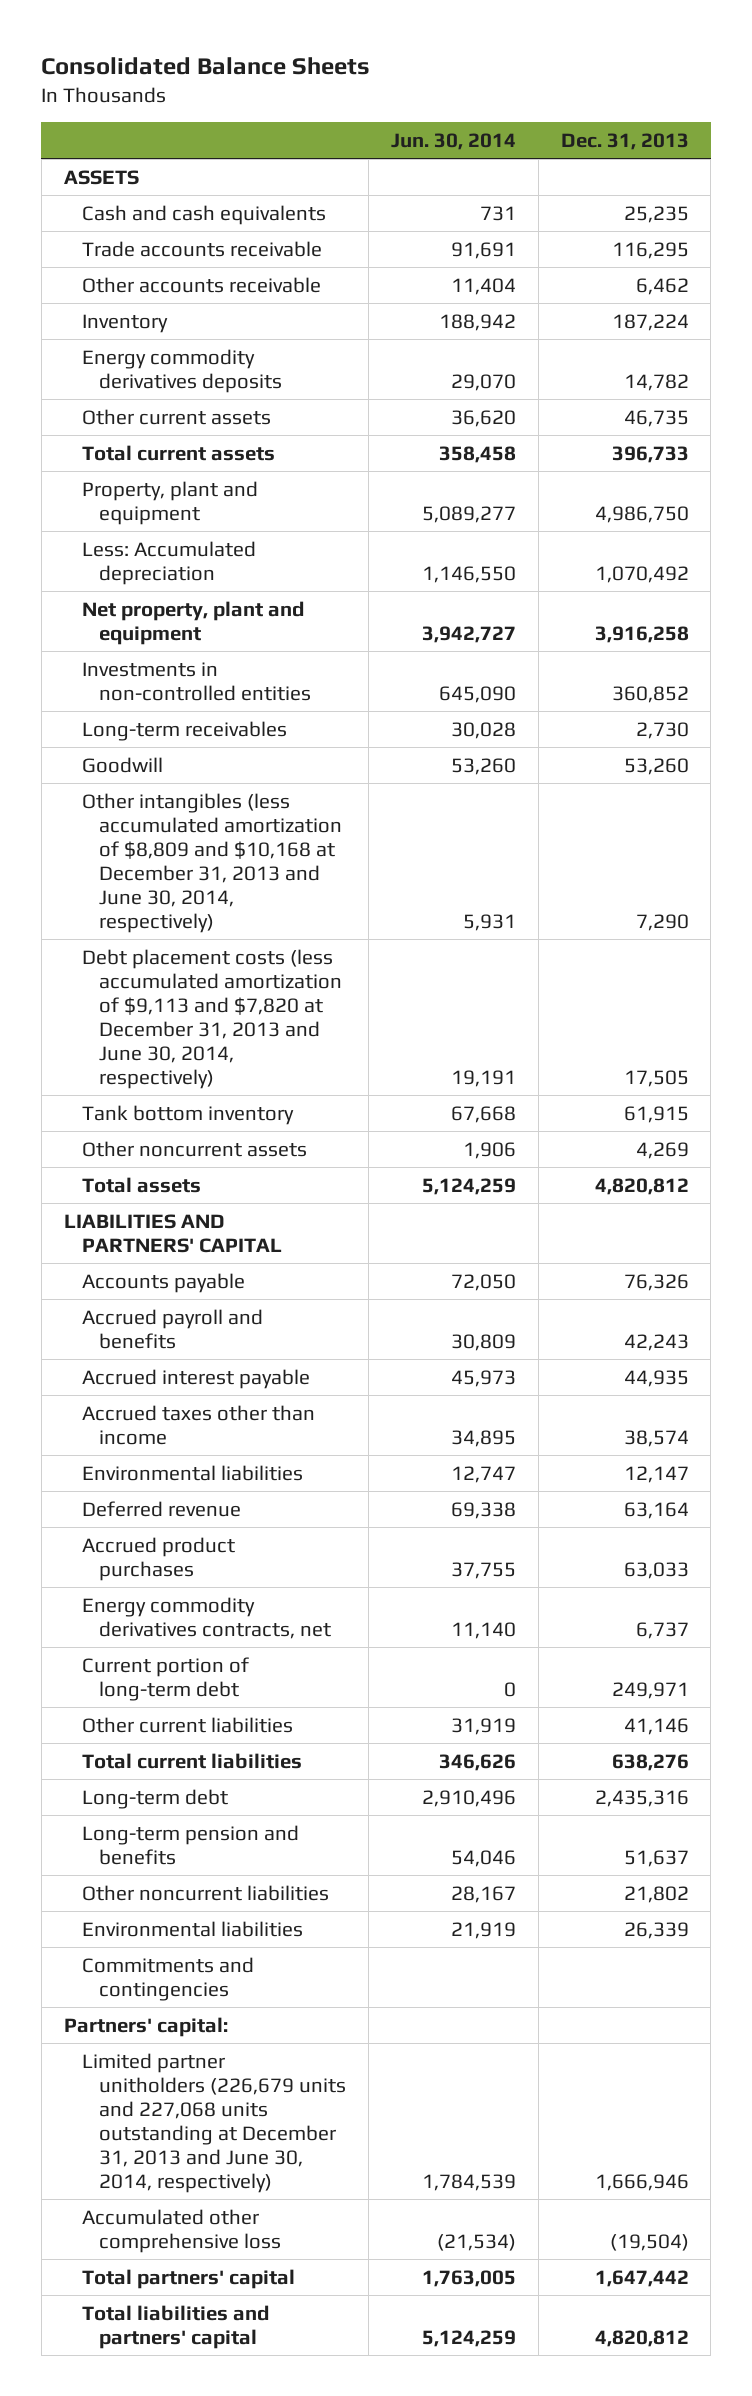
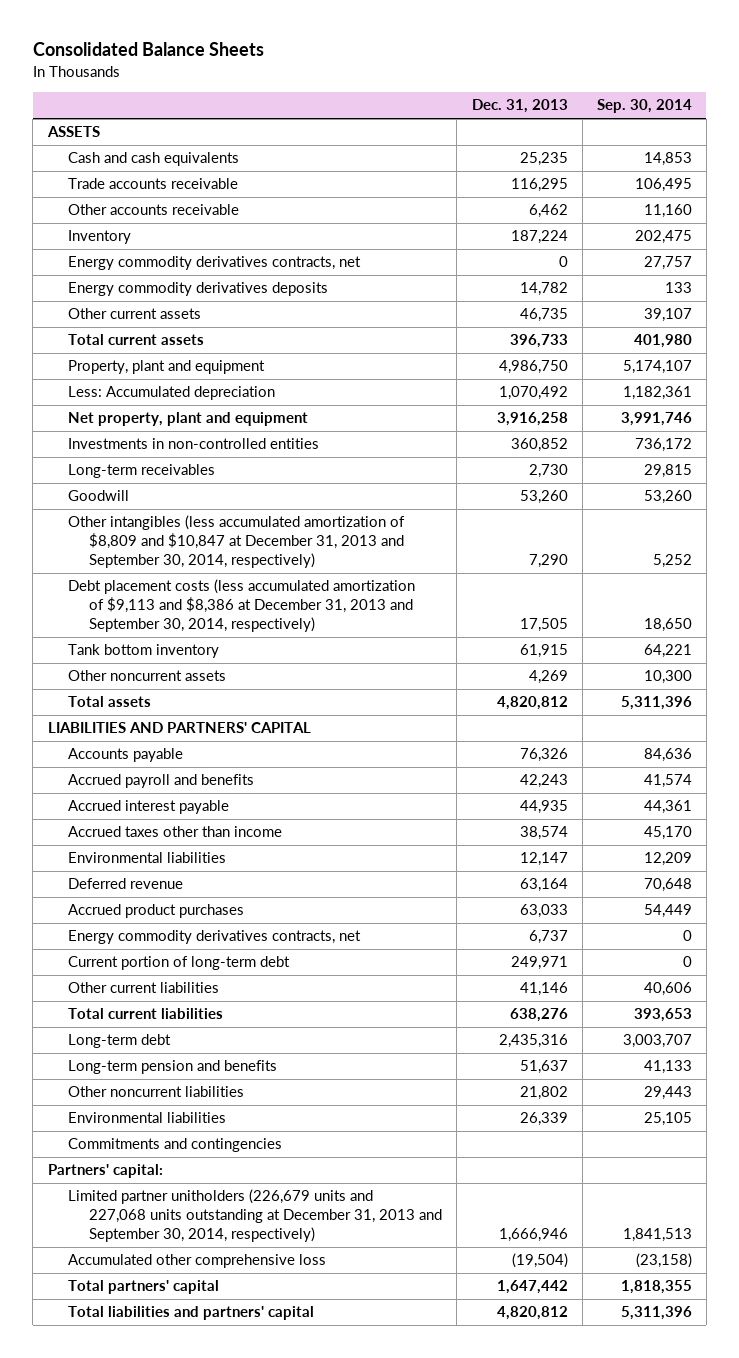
[390,132,516,150] Jun. 30, 2014 -> none
none -> [596,99,692,114] Sep. 30, 2014
none -> [68,256,362,271] Energy commodity derivatives contracts, net
[81,792,343,933] Other intangibles (less accumulated amortization of $8,809 and $10,168 at December 31, 2013 and June 30, 2014, respectively) -> [68,515,406,569] Other intangibles (less accumulated amortization of $8,809 and $10,847 at December 31, 2013 and September 30, 2014, respectively)
[81,948,343,1089] Debt placement costs (less accumulated amortization of $9,113 and $7,820 at December 31, 2013 and June 30, 2014, respectively) -> [68,579,416,633] Debt placement costs (less accumulated amortization of $9,113 and $8,386 at December 31, 2013 and September 30, 2014, respectively)
[81,2052,347,2193] Limited partner unitholders (226,679 units and 227,068 units outstanding at December 31, 2013 and June 30, 2014, respectively) -> [68,1189,443,1243] Limited partner unitholders (226,679 units and 227,068 units outstanding at December 31, 2013 and September 30, 2014, respectively)

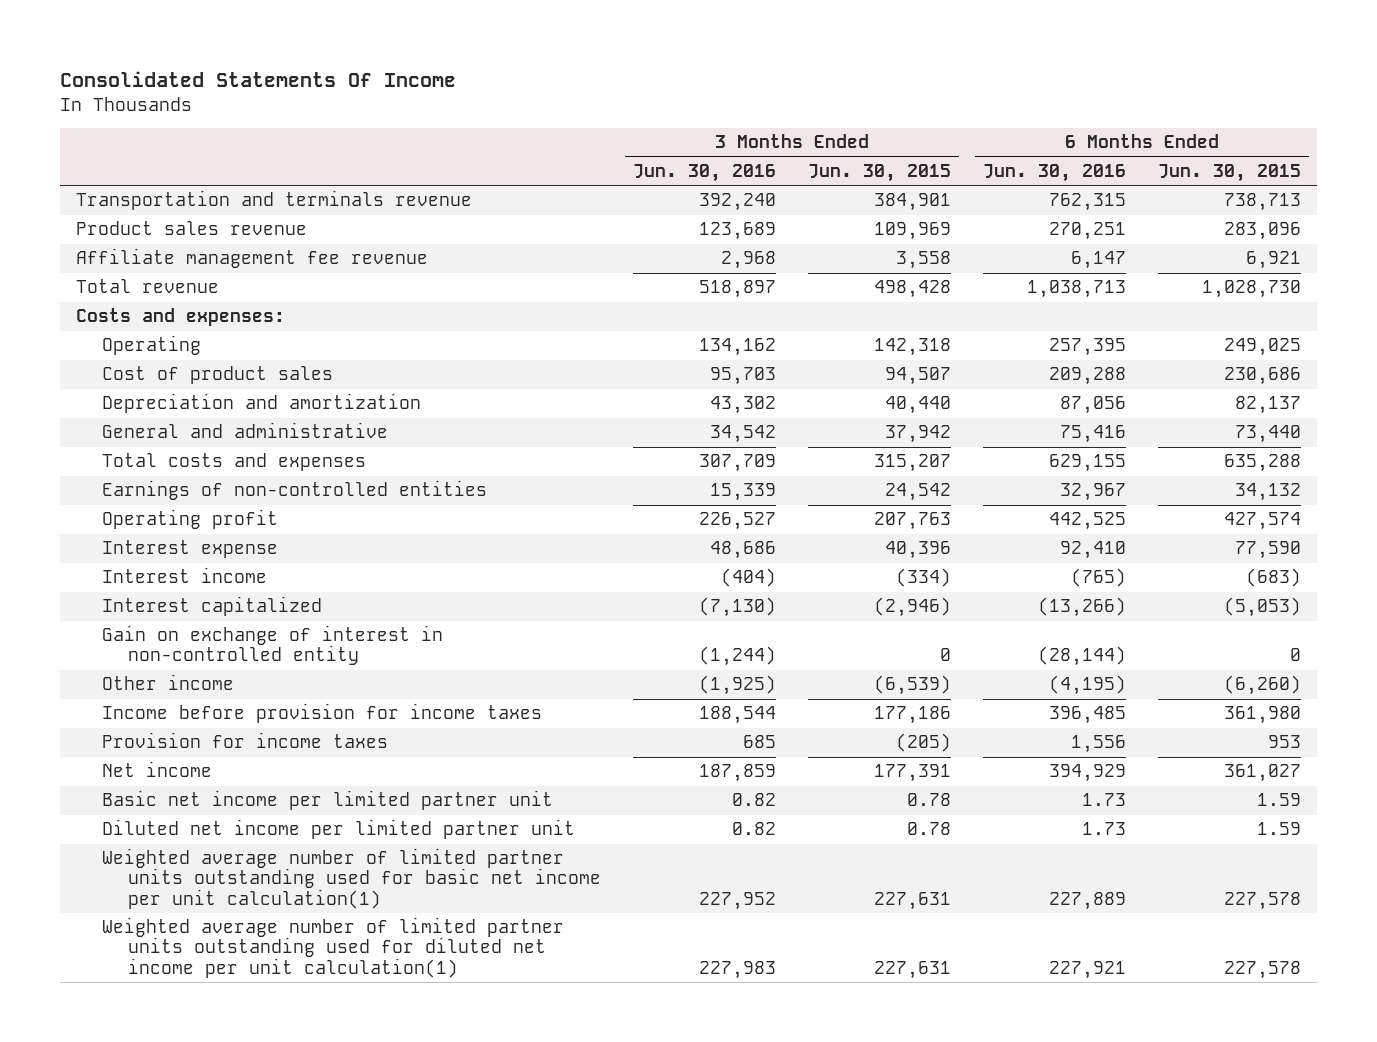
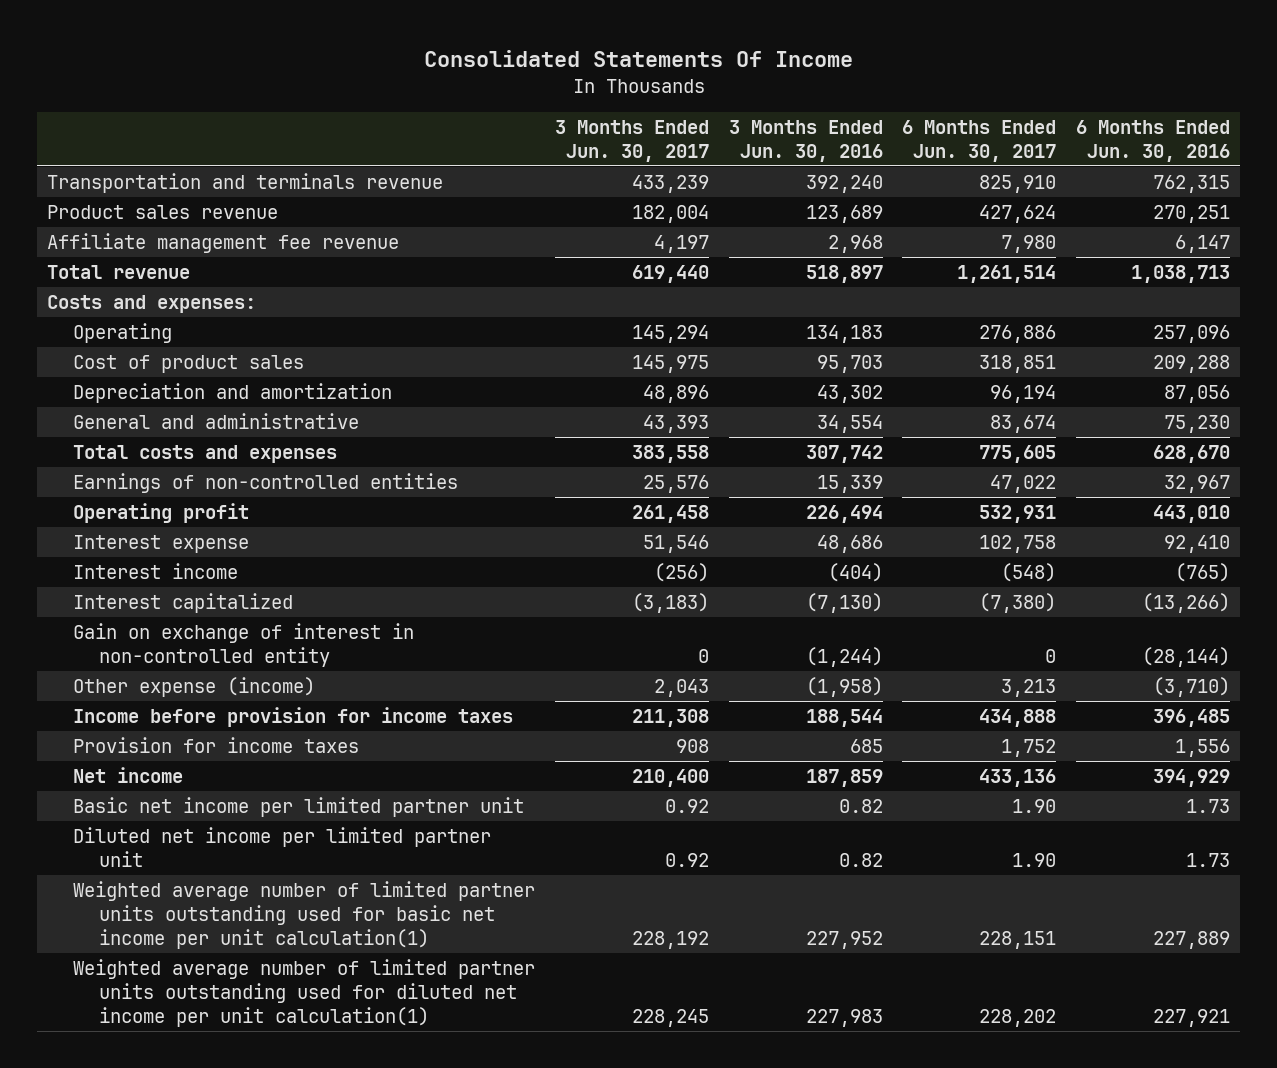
[807,164,951,183] Jun. 30, 2015 -> none
[1157,164,1301,183] Jun. 30, 2015 -> none
none -> [554,119,709,163] 3 Months Ended Jun. 30, 2017
none -> [902,119,1057,163] 6 Months Ended Jun. 30, 2017
[699,338,777,357] 134,162 -> [805,324,883,343] 134,183
[1048,338,1126,357] 257,395 -> [1152,324,1230,343] 257,096
[710,425,777,444] 34,542 -> [816,414,883,433] 34,554
[1059,425,1126,444] 75,416 -> [1163,414,1230,433] 75,230
[699,454,777,473] 307,709 -> [805,444,883,463] 307,742
[1048,454,1126,473] 629,155 -> [1152,444,1230,463] 628,670
[699,512,777,531] 226,527 -> [805,504,883,523] 226,494
[1048,512,1126,531] 442,525 -> [1152,504,1230,523] 443,010
[102,674,235,691] Other income -> [73,676,316,697] Other expense (income)
[699,675,777,696] (1,925) -> [805,676,883,697] (1,958)
[1048,675,1126,696] (4,195) -> [1152,676,1230,697] (3,710)

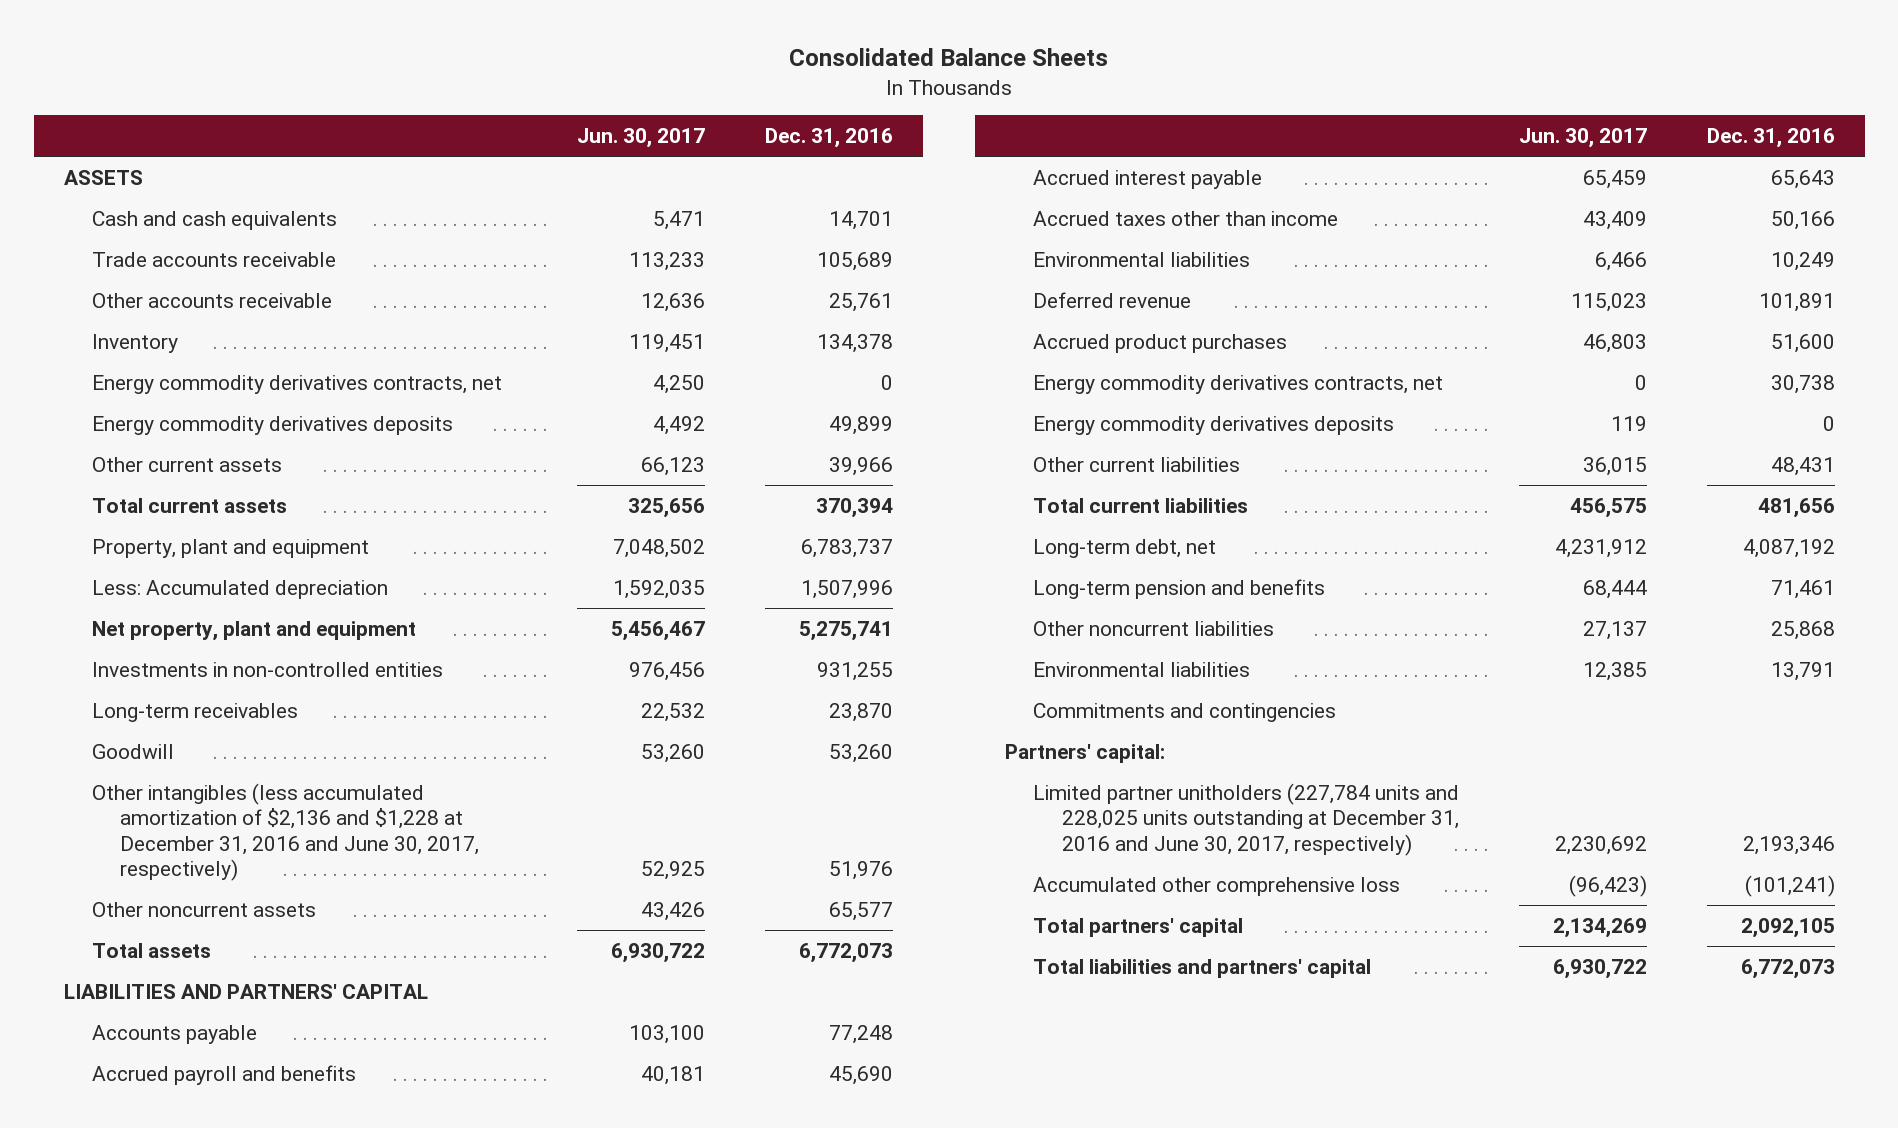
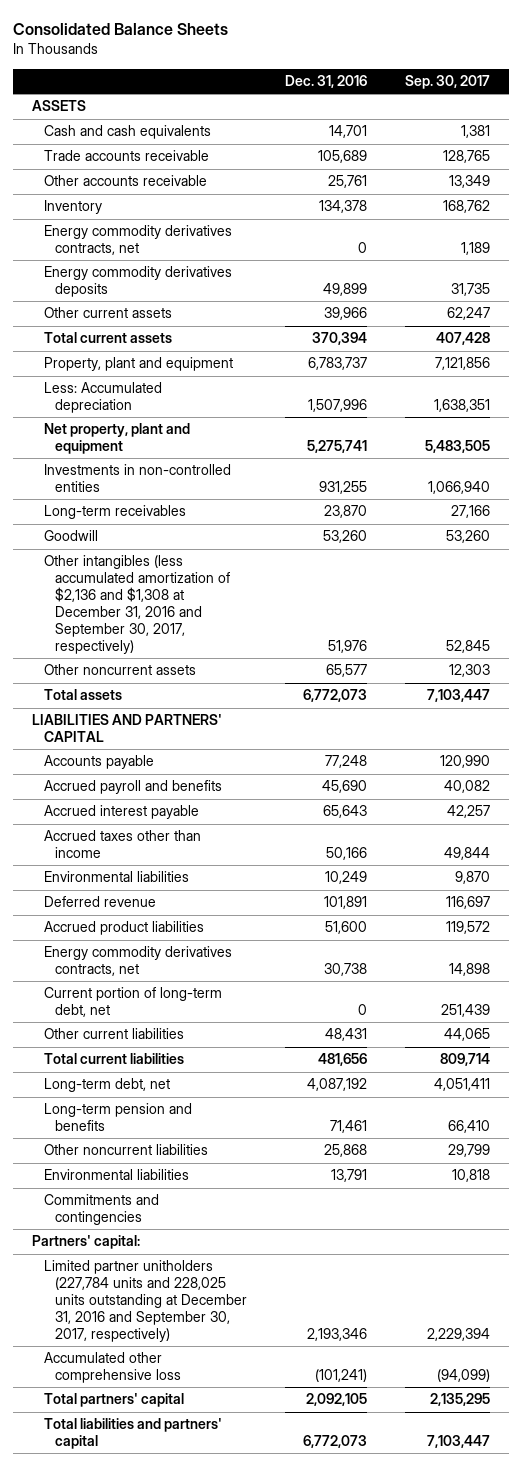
[577,128,706,149] Jun. 30, 2017 -> none
none -> [404,74,490,89] Sep. 30, 2017
[91,782,479,882] Other intangibles (less accumulated amortization of $2,136 and $1,228 at December 31, 2016 and June 30, 2017, respectively) -> [43,555,231,654] Other intangibles (less accumulated amortization of $2,136 and $1,308 at December 31, 2016 and September 30, 2017, respectively)
[1033,333,1288,353] Accrued product purchases -> [43,921,204,936] Accrued product liabilities
[1033,415,1395,435] Energy commodity derivatives deposits -> none
none -> [43,987,222,1018] Current portion of long-term debt, net
[1033,782,1460,856] Limited partner unitholders (227,784 units and 228,025 units outstanding at December 31, 2016 and June 30, 2017, respectively) -> [43,1260,248,1342] Limited partner unitholders (227,784 units and 228,025 units outstanding at December 31, 2016 and September 30, 2017, respectively)

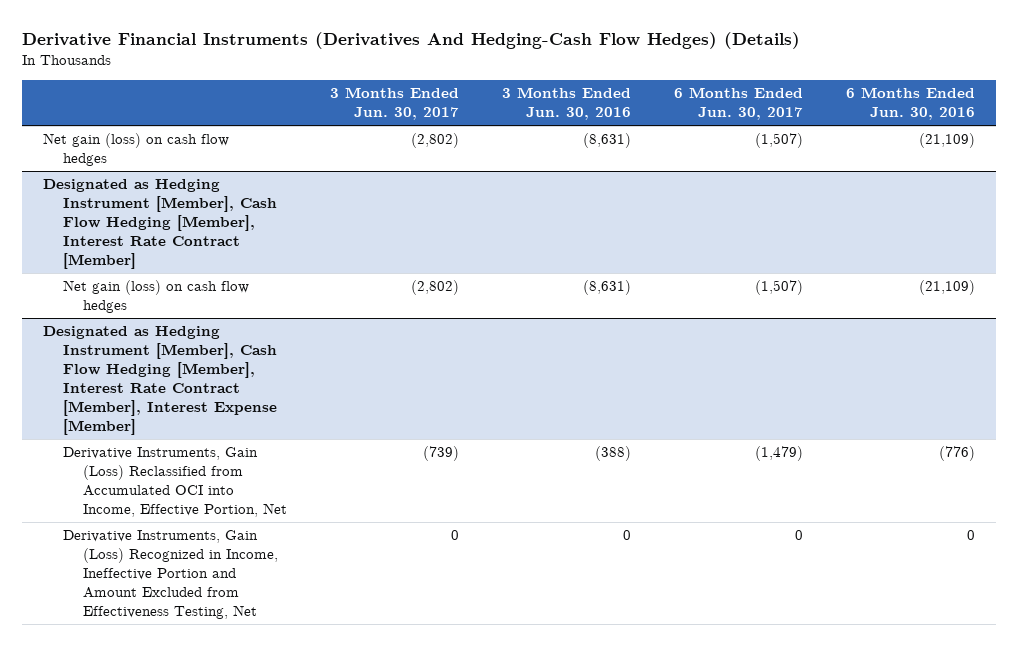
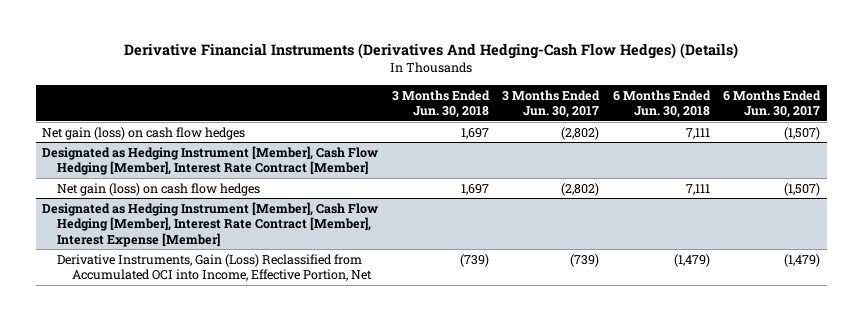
[501,87,631,121] 3 Months Ended Jun. 30, 2016 -> none
[845,87,975,121] 6 Months Ended Jun. 30, 2016 -> none
none -> [391,89,490,119] 3 Months Ended Jun. 30, 2018
none -> [612,89,711,119] 6 Months Ended Jun. 30, 2018
[63,530,279,620] Derivative Instruments, Gain (Loss) Recognized in Income, Ineffective Portion and Amount Excluded from Effectiveness Testing, Net -> none

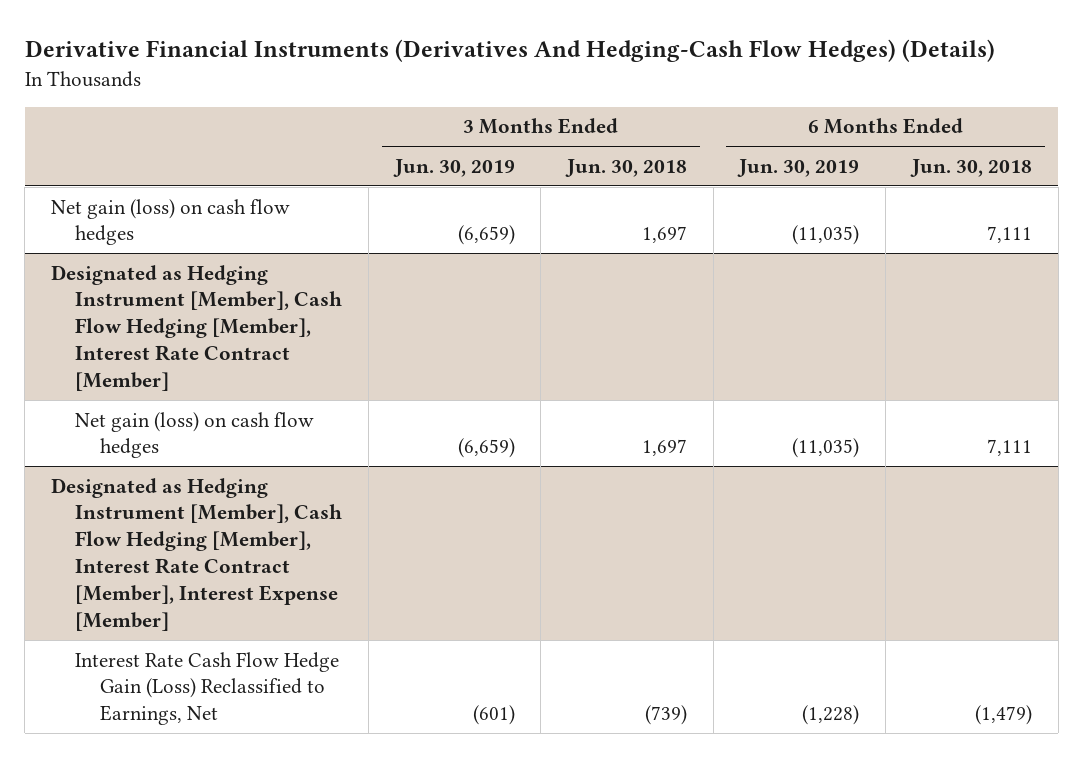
[502,89,601,119] 3 Months Ended Jun. 30, 2017 -> none
[723,89,822,119] 6 Months Ended Jun. 30, 2017 -> none
none -> [392,158,515,177] Jun. 30, 2019
none -> [737,158,860,177] Jun. 30, 2019
[57,253,373,282] Derivative Instruments, Gain (Loss) Reclassified from Accumulated OCI into Income, Effective Portion, Net -> [75,651,340,726] Interest Rate Cash Flow Hedge Gain (Loss) Reclassified to Earnings, Net

